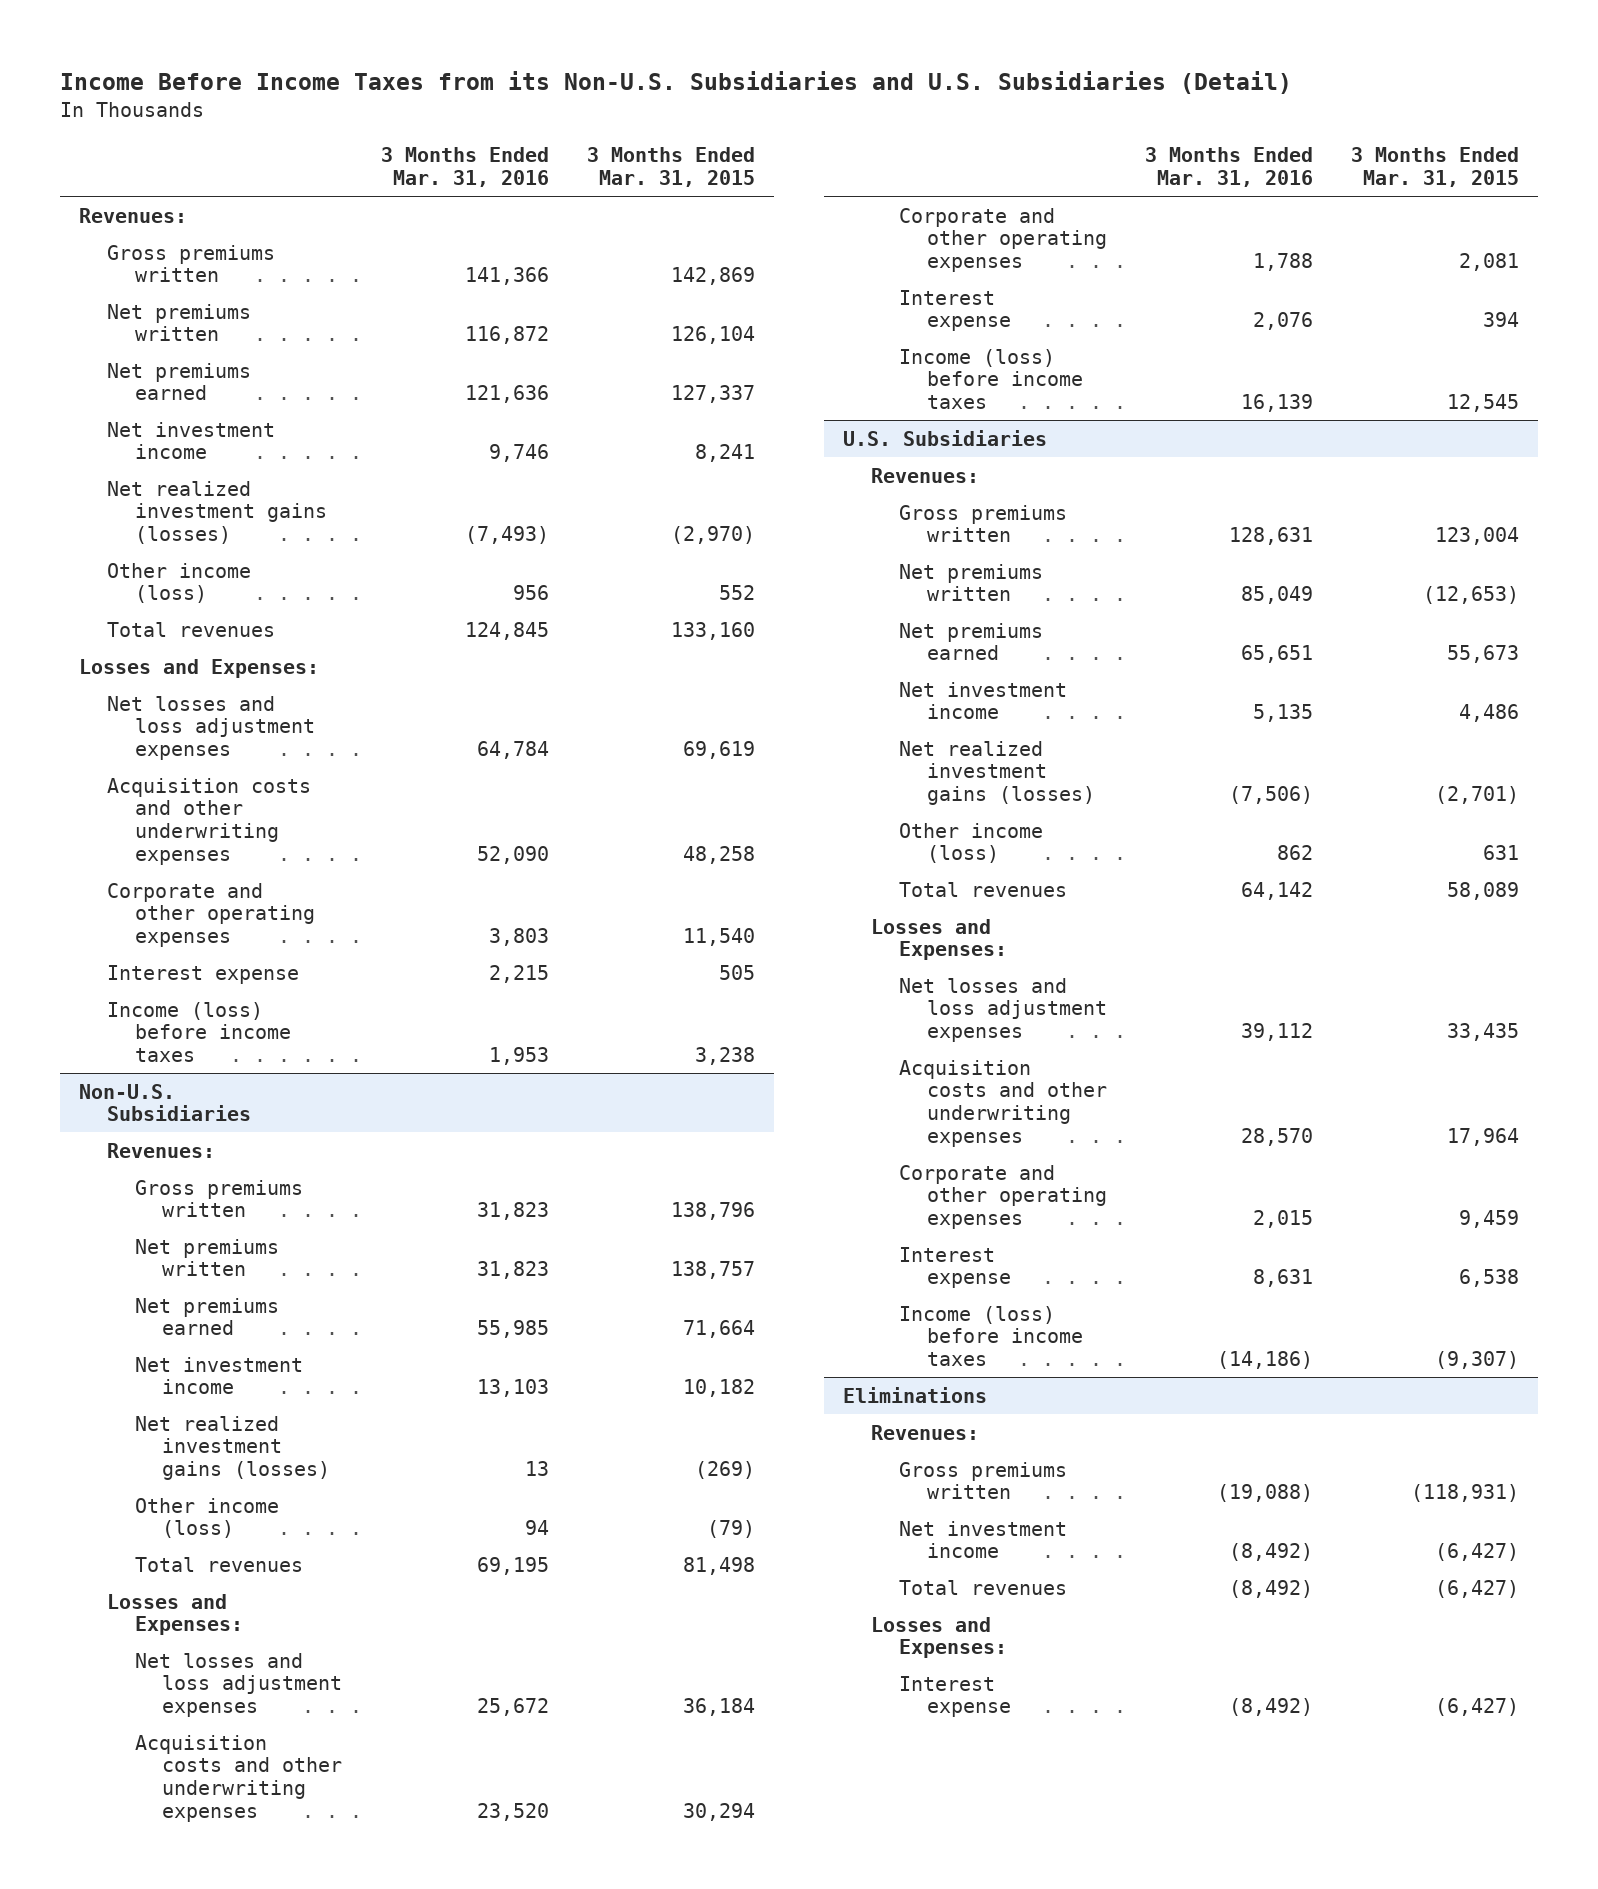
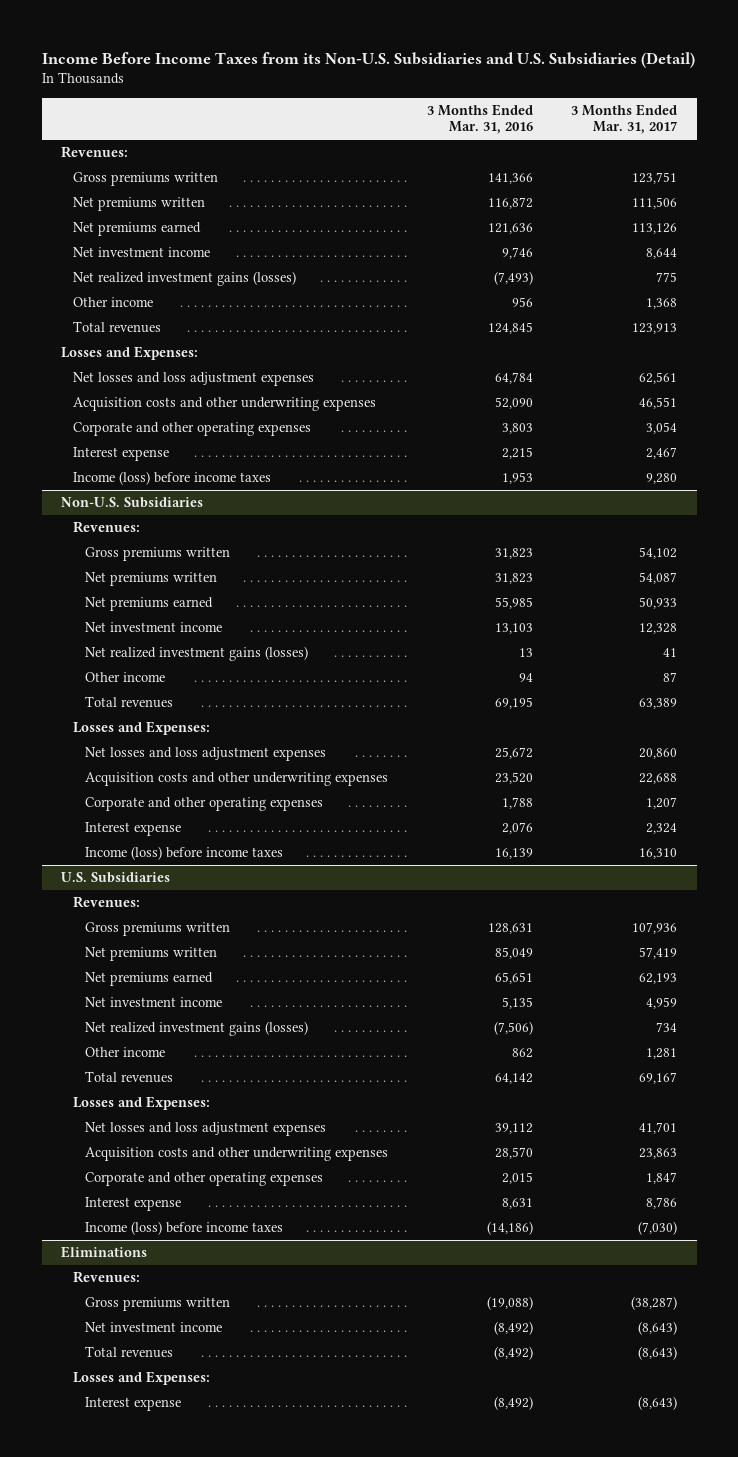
[587,147,756,188] 3 Months Ended Mar. 31, 2015 -> none
none -> [571,103,678,135] 3 Months Ended Mar. 31, 2017
[106,562,251,604] Other income (loss) -> [73,297,154,308] Other income
[134,1497,279,1539] Other income (loss) -> [84,672,165,683] Other income
[898,822,1043,864] Other income (loss) -> [84,1047,165,1058] Other income

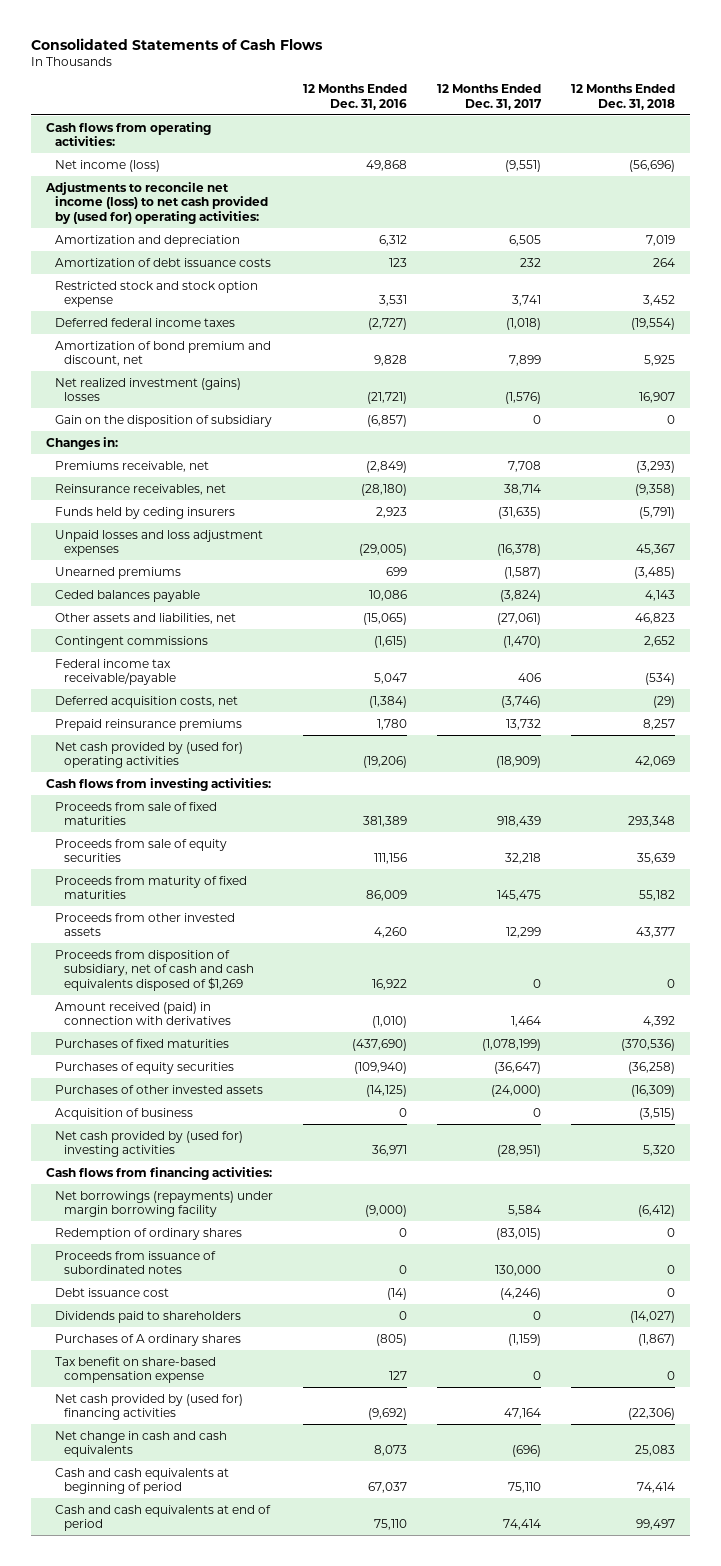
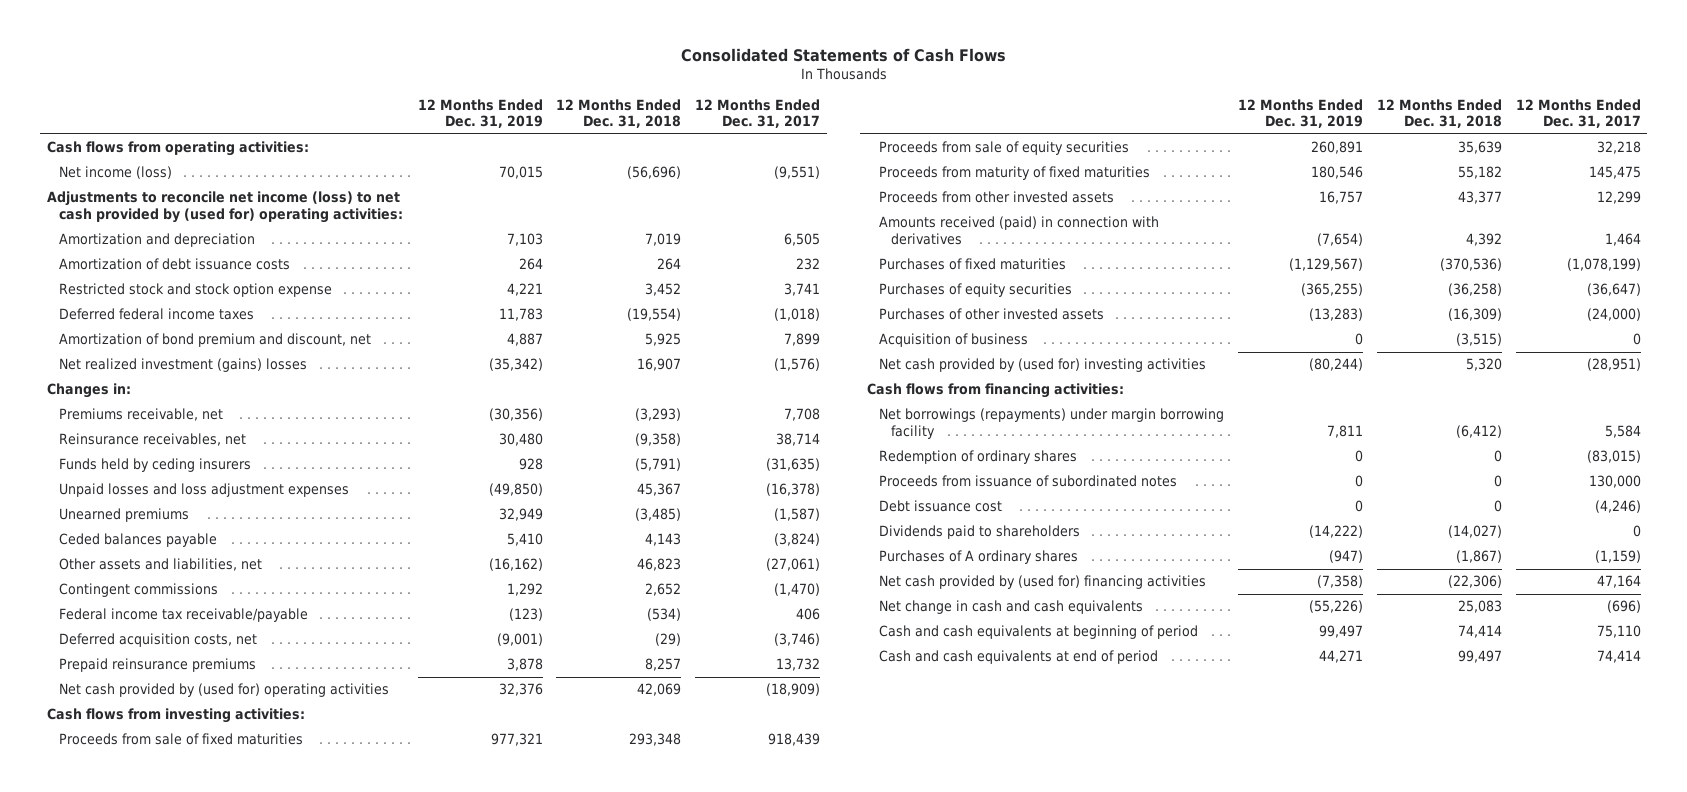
[302,84,407,110] 12 Months Ended Dec. 31, 2016 -> none
none -> [417,98,543,129] 12 Months Ended Dec. 31, 2019
[54,414,272,427] Gain on the disposition of subsidiary -> none
[54,949,254,991] Proceeds from disposition of subsidiary, net of cash and cash equivalents disposed of $1,269 -> none
[54,1001,231,1026] Amount received (paid) in connection with derivatives -> [879,216,1160,246] Amounts received (paid) in connection with derivatives
[54,1356,216,1384] Tax benefit on share-based compensation expense -> none

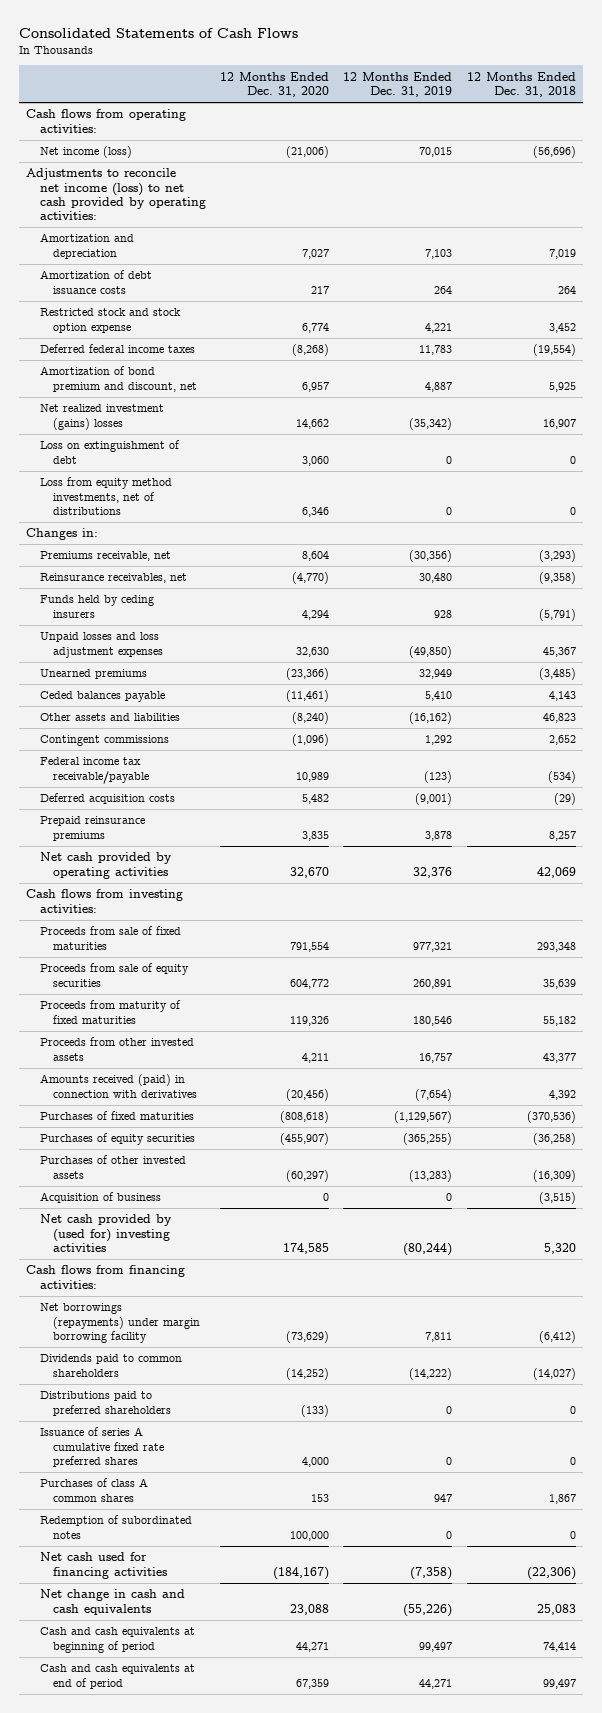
[695,98,821,129] 12 Months Ended Dec. 31, 2017 -> none
none -> [219,71,329,97] 12 Months Ended Dec. 31, 2020
[46,191,403,224] Adjustments to reconcile net income (loss) to net cash provided by (used for) operating activities: -> [26,168,206,221] Adjustments to reconcile net income (loss) to net cash provided by operating activities:
none -> [39,440,180,464] Loss on extinguishment of debt
none -> [39,477,172,515] Loss from equity method investments, net of distributions
[58,558,262,572] Other assets and liabilities, net -> [39,713,180,722] Other assets and liabilities
[58,633,257,648] Deferred acquisition costs, net -> [39,793,175,805] Deferred acquisition costs
[58,683,389,698] Net cash provided by (used for) operating activities -> [39,852,172,879] Net cash provided by operating activities
[879,450,1078,465] Redemption of ordinary shares -> none
[879,475,1178,488] Proceeds from issuance of subordinated notes -> none
[879,500,1003,513] Debt issuance cost -> none
[879,525,1081,540] Dividends paid to shareholders -> [39,1354,182,1377] Dividends paid to common shareholders
none -> [39,1391,171,1416] Distributions paid to preferred shareholders
none -> [39,1427,164,1467] Issuance of series A cumulative fixed rate preferred shares
[879,550,1079,565] Purchases of A ordinary shares -> [39,1478,148,1502] Purchases of class A common shares
[1329,550,1364,564] (947) -> [434,1493,453,1502] 947
[1455,550,1502,564] (1,867) -> [548,1493,576,1504] 1,867
none -> [39,1515,192,1539] Redemption of subordinated notes
[879,575,1207,590] Net cash provided by (used for) financing activities -> [39,1552,167,1579] Net cash used for financing activities

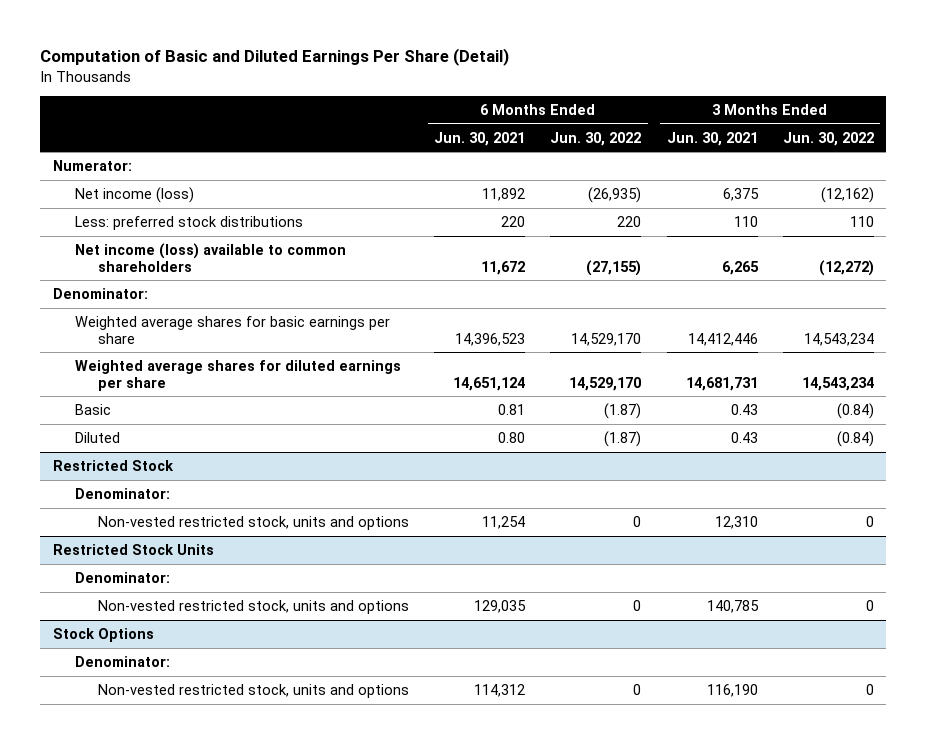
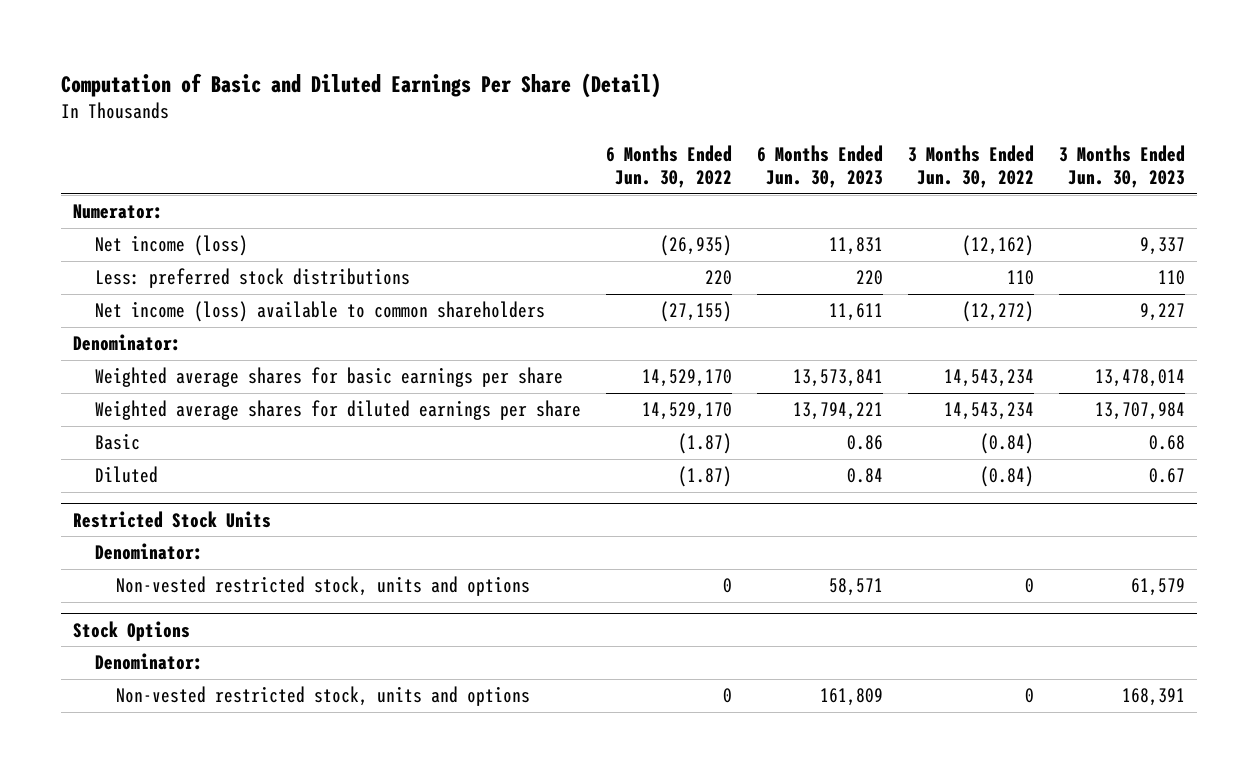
[434,131,526,146] Jun. 30, 2021 -> none
[666,131,758,146] Jun. 30, 2021 -> none
none -> [756,145,883,189] 6 Months Ended Jun. 30, 2023
none -> [1058,145,1185,189] 3 Months Ended Jun. 30, 2023
[52,459,174,471] Restricted Stock -> none
[75,487,171,499] Denominator: -> none
[98,515,410,530] Non-vested restricted stock, units and options -> none

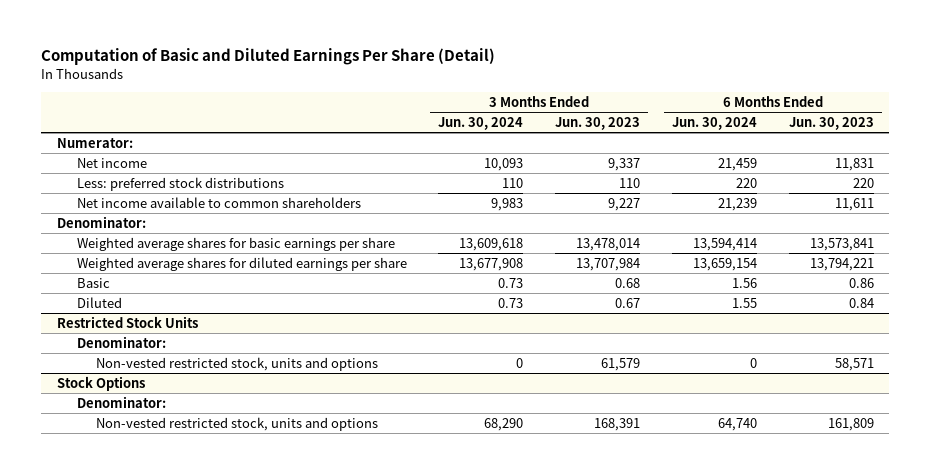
[605,145,732,189] 6 Months Ended Jun. 30, 2022 -> none
[907,145,1034,189] 3 Months Ended Jun. 30, 2022 -> none
none -> [438,116,524,130] Jun. 30, 2024
none -> [671,116,757,130] Jun. 30, 2024
[94,235,248,257] Net income (loss) -> [76,157,147,168] Net income
[94,301,545,323] Net income (loss) available to common shareholders -> [76,196,361,208] Net income available to common shareholders

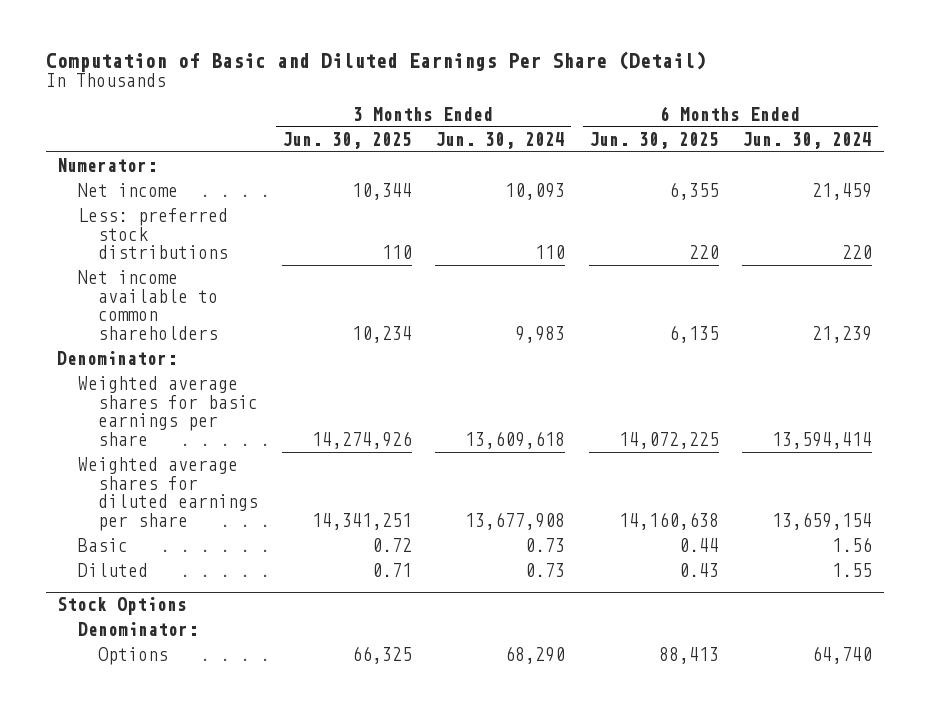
[555,116,641,130] Jun. 30, 2023 -> none
[788,116,874,130] Jun. 30, 2023 -> none
none -> [281,131,412,149] Jun. 30, 2025
none -> [588,131,719,149] Jun. 30, 2025
[56,315,198,328] Restricted Stock Units -> none
[76,335,166,348] Denominator: -> none
[96,356,379,371] Non-vested restricted stock, units and options -> none
[96,416,379,431] Non-vested restricted stock, units and options -> [98,647,169,666] Options

